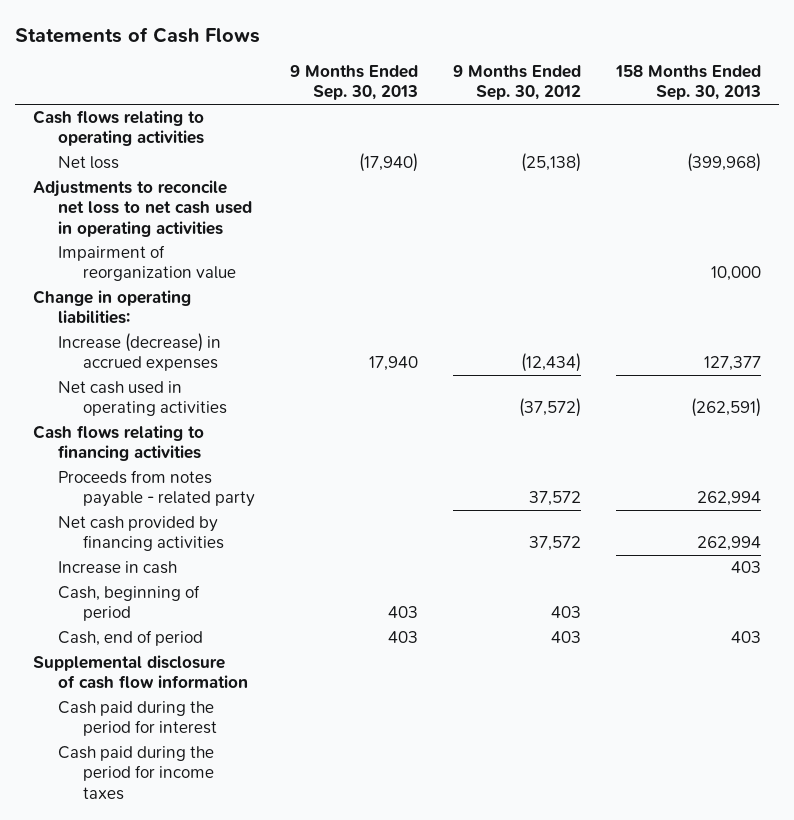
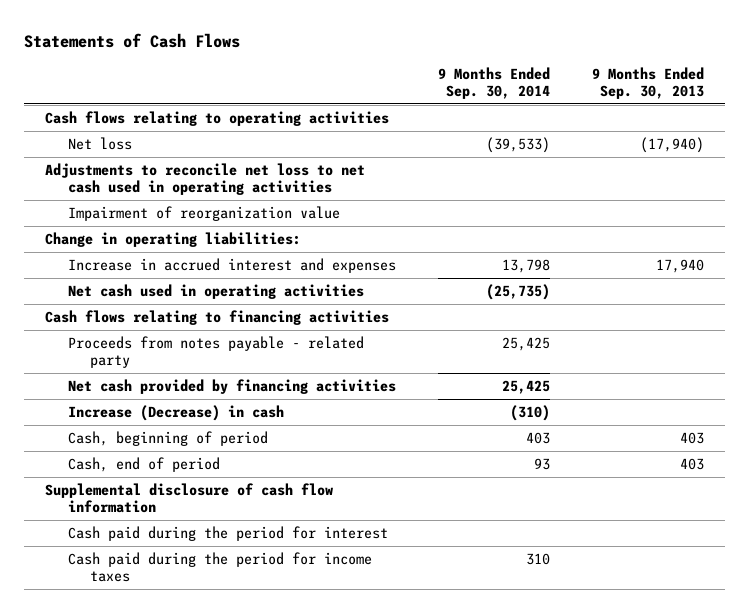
[453,65,582,101] 9 Months Ended Sep. 30, 2012 -> none
[615,65,762,101] 158 Months Ended Sep. 30, 2013 -> none
none -> [437,67,550,99] 9 Months Ended Sep. 30, 2014
[57,333,221,372] Increase (decrease) in accrued expenses -> [67,258,396,274] Increase in accrued interest and expenses
[57,561,177,575] Increase in cash -> [67,405,284,422] Increase (Decrease) in cash

